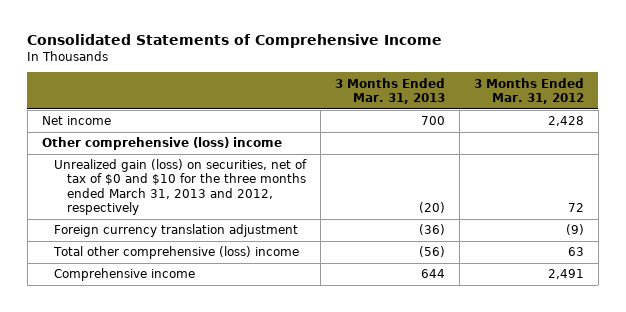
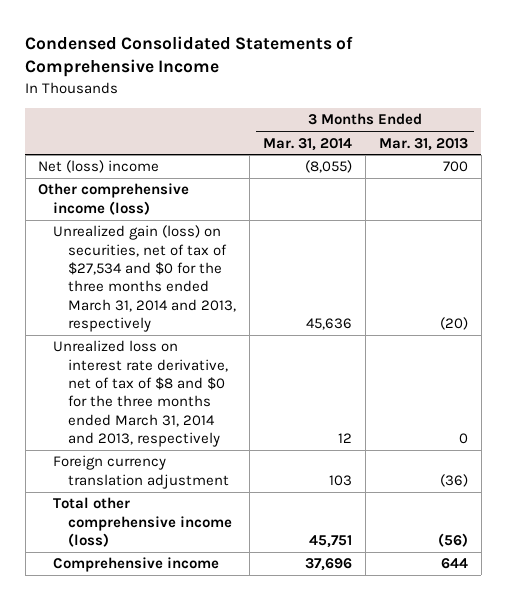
[27,34,443,49] Consolidated Statements of Comprehensive Income -> [25,35,354,78] Condensed Consolidated Statements of Comprehensive Income
[473,77,584,104] 3 Months Ended Mar. 31, 2012 -> none
none -> [262,137,352,151] Mar. 31, 2014
[41,116,111,126] Net income -> [38,160,160,174] Net (loss) income
[41,137,282,151] Other comprehensive (loss) income -> [38,183,190,215] Other comprehensive income (loss)
[54,159,308,215] Unrealized gain (loss) on securities, net of tax of $0 and $10 for the three months ended March 31, 2013 and 2012, respectively -> [53,225,237,332] Unrealized gain (loss) on securities, net of tax of $27,534 and $0 for the three months ended March 31, 2014 and 2013, respectively
none -> [53,340,229,447] Unrealized loss on interest rate derivative, net of tax of $8 and $0 for the three months ended March 31, 2014 and 2013, respectively
[53,246,300,260] Total other comprehensive (loss) income -> [53,497,233,548] Total other comprehensive income (loss)

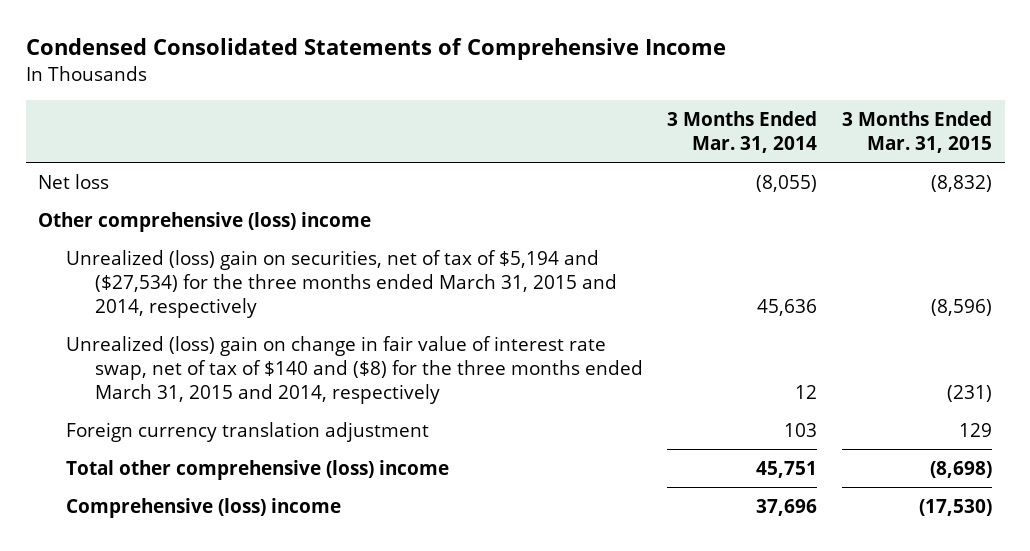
[378,137,468,151] Mar. 31, 2013 -> none
none -> [842,110,993,153] 3 Months Ended Mar. 31, 2015
[38,160,160,174] Net (loss) income -> [37,173,109,189] Net loss
[38,183,190,215] Other comprehensive income (loss) -> [37,211,371,232] Other comprehensive (loss) income
[53,225,237,332] Unrealized gain (loss) on securities, net of tax of $27,534 and $0 for the three months ended March 31, 2014 and 2013, respectively -> [66,249,617,318] Unrealized (loss) gain on securities, net of tax of $5,194 and ($27,534) for the three months ended March 31, 2015 and 2014, respectively
[53,340,229,447] Unrealized loss on interest rate derivative, net of tax of $8 and $0 for the three months ended March 31, 2014 and 2013, respectively -> [66,335,643,404] Unrealized (loss) gain on change in fair value of interest rate swap, net of tax of $140 and ($8) for the three months ended March 31, 2015 and 2014, respectively
[53,497,233,548] Total other comprehensive income (loss) -> [66,459,450,480] Total other comprehensive (loss) income
[53,557,220,573] Comprehensive income -> [66,497,342,518] Comprehensive (loss) income

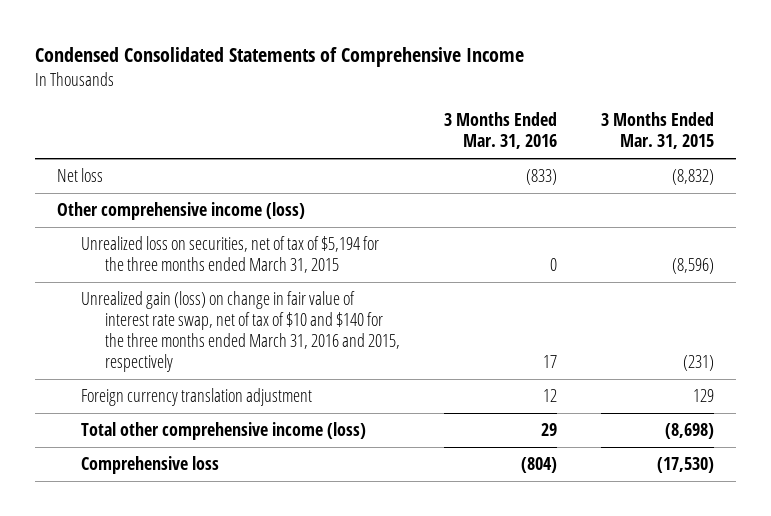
[667,110,818,153] 3 Months Ended Mar. 31, 2014 -> none
none -> [443,112,557,150] 3 Months Ended Mar. 31, 2016
[37,211,371,232] Other comprehensive (loss) income -> [57,202,306,221] Other comprehensive income (loss)
[66,249,617,318] Unrealized (loss) gain on securities, net of tax of $5,194 and ($27,534) for the three months ended March 31, 2015 and 2014, respectively -> [81,236,380,274] Unrealized loss on securities, net of tax of $5,194 for the three months ended March 31, 2015
[66,335,643,404] Unrealized (loss) gain on change in fair value of interest rate swap, net of tax of $140 and ($8) for the three months ended March 31, 2015 and 2014, respectively -> [81,291,401,372] Unrealized gain (loss) on change in fair value of interest rate swap, net of tax of $10 and $140 for the three months ended March 31, 2016 and 2015, respectively
[66,459,450,480] Total other comprehensive (loss) income -> [81,422,367,441] Total other comprehensive income (loss)
[66,497,342,518] Comprehensive (loss) income -> [81,456,220,475] Comprehensive loss

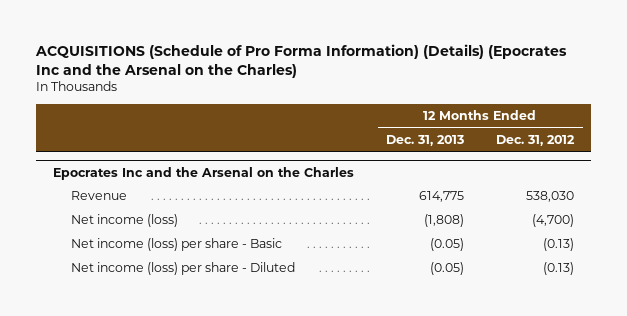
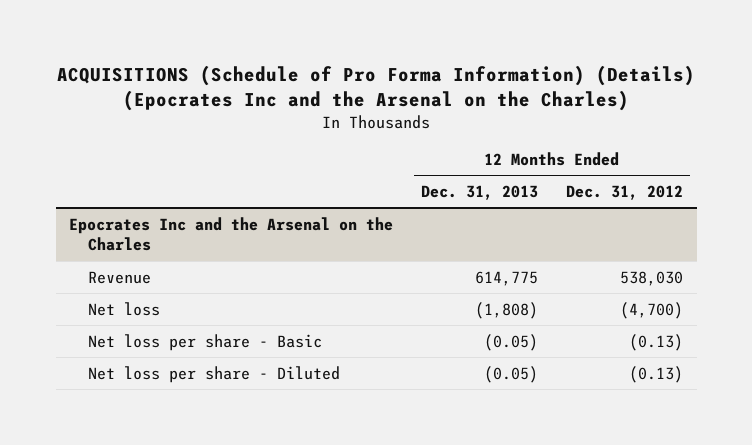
[70,214,178,228] Net income (loss) -> [87,301,160,316] Net loss
[70,238,282,252] Net income (loss) per share - Basic -> [87,333,322,351] Net loss per share - Basic
[70,262,295,276] Net income (loss) per share - Diluted -> [87,365,340,383] Net loss per share - Diluted

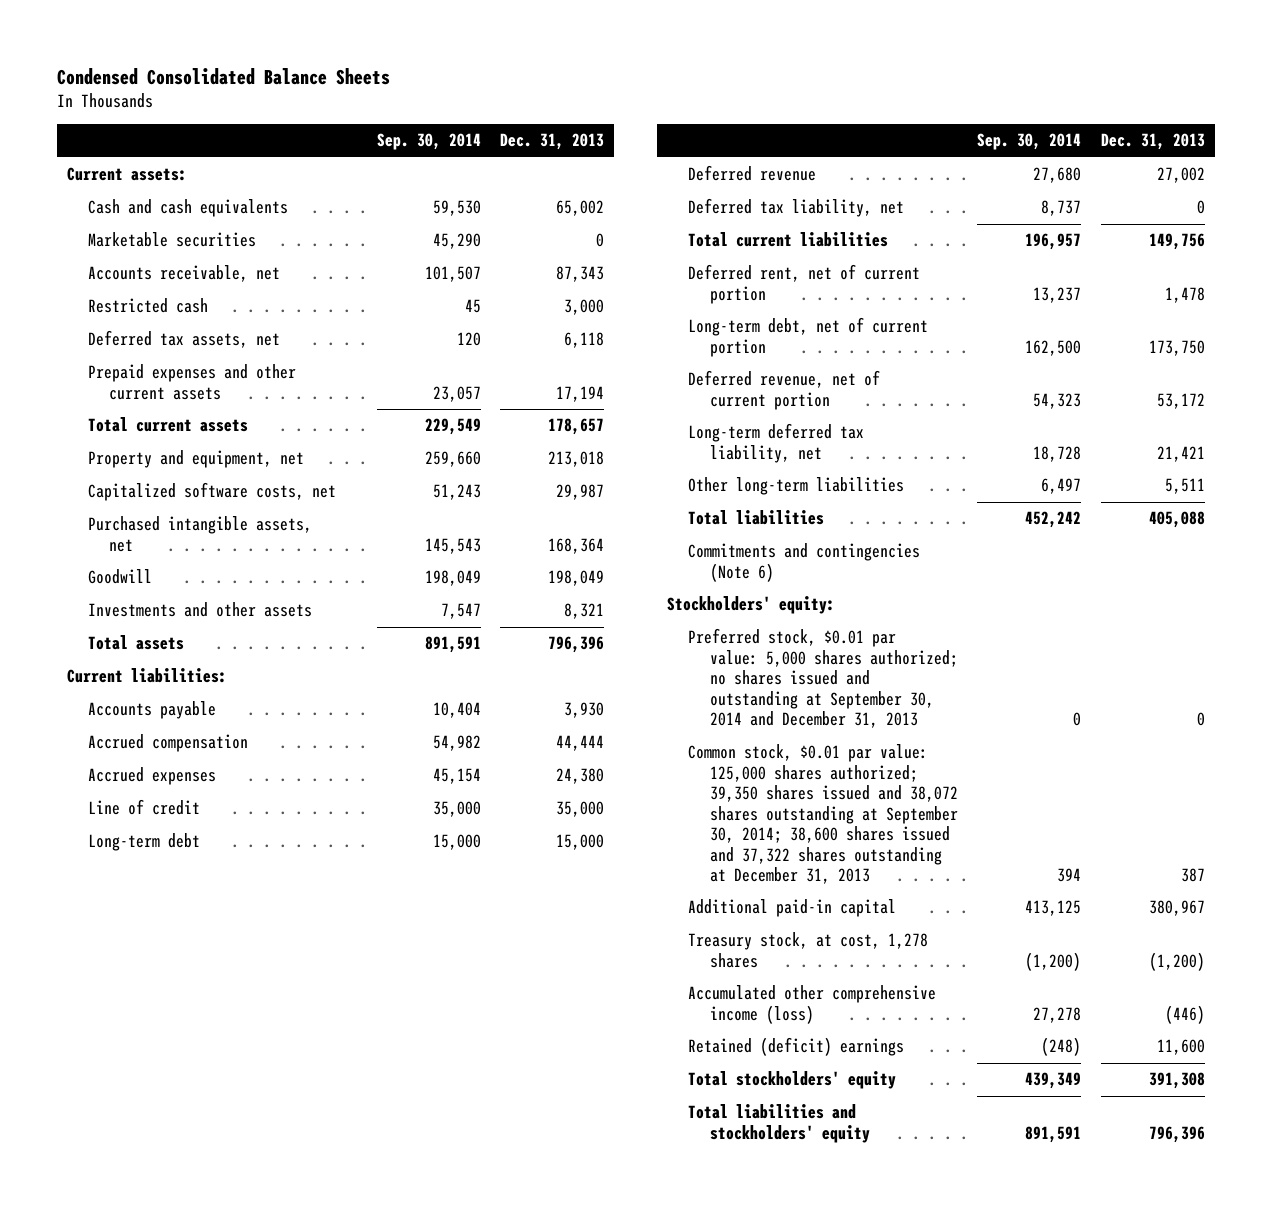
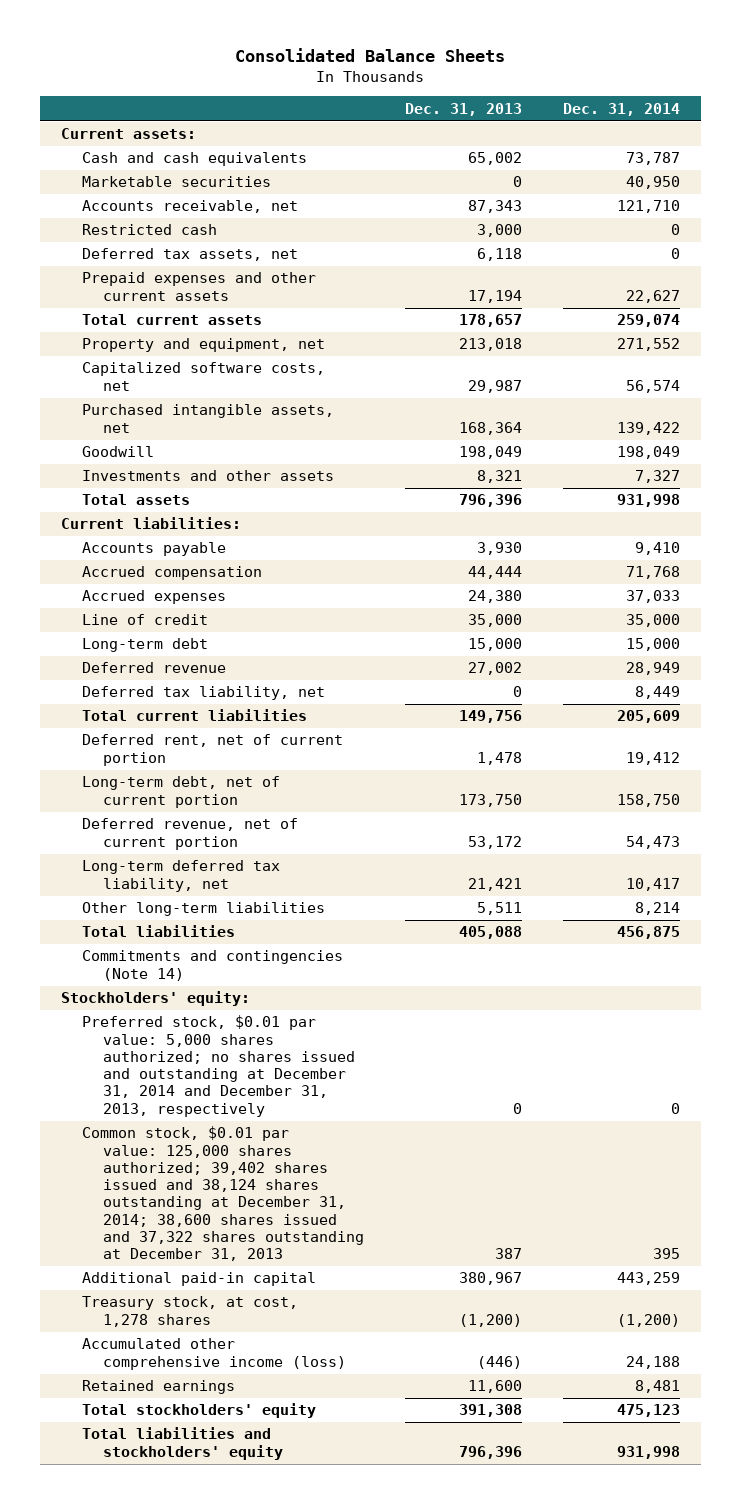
[56,67,390,85] Condensed Consolidated Balance Sheets -> [235,48,506,63] Consolidated Balance Sheets
[376,133,481,151] Sep. 30, 2014 -> none
none -> [563,102,681,116] Dec. 31, 2014
[688,543,921,582] Commitments and contingencies (Note 6) -> [81,950,343,981] Commitments and contingencies (Note 14)
[688,628,958,729] Preferred stock, $0.01 par value: 5,000 shares authorized; no shares issued and outstanding at September 30, 2014 and December 31, 2013 -> [81,1015,355,1117] Preferred stock, $0.01 par value: 5,000 shares authorized; no shares issued and outstanding at December 31, 2014 and December 31, 2013, respectively
[688,744,958,885] Common stock, $0.01 par value: 125,000 shares authorized; 39,350 shares issued and 38,072 shares outstanding at September 30, 2014; 38,600 shares issued and 37,322 shares outstanding at December 31, 2013 -> [81,1126,364,1262] Common stock, $0.01 par value: 125,000 shares authorized; 39,402 shares issued and 38,124 shares outstanding at December 31, 2014; 38,600 shares issued and 37,322 shares outstanding at December 31, 2013
[688,1037,905,1057] Retained (deficit) earnings -> [81,1380,235,1395] Retained earnings

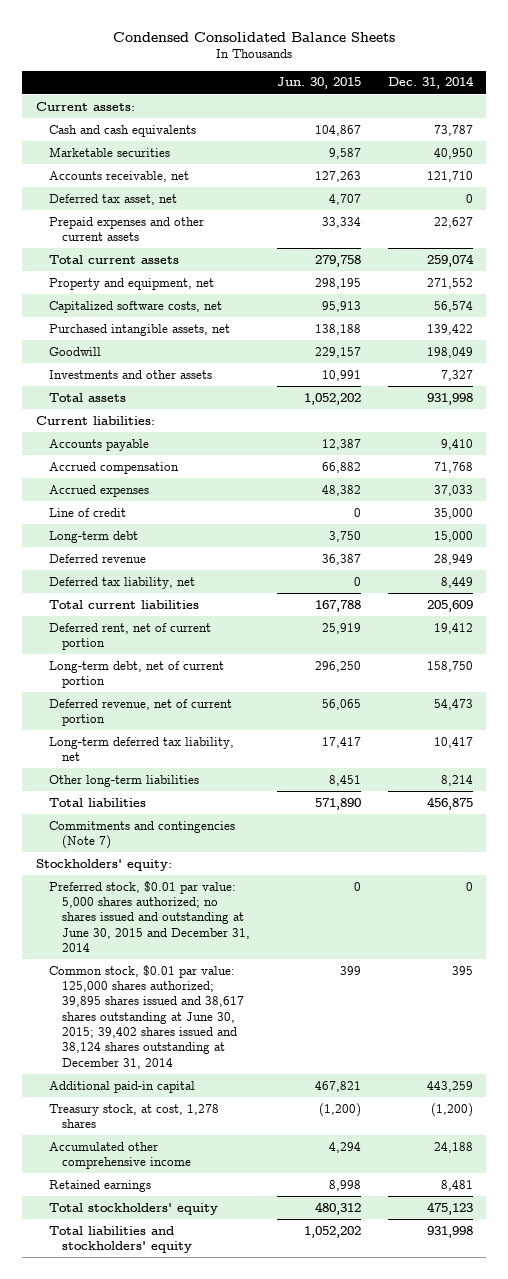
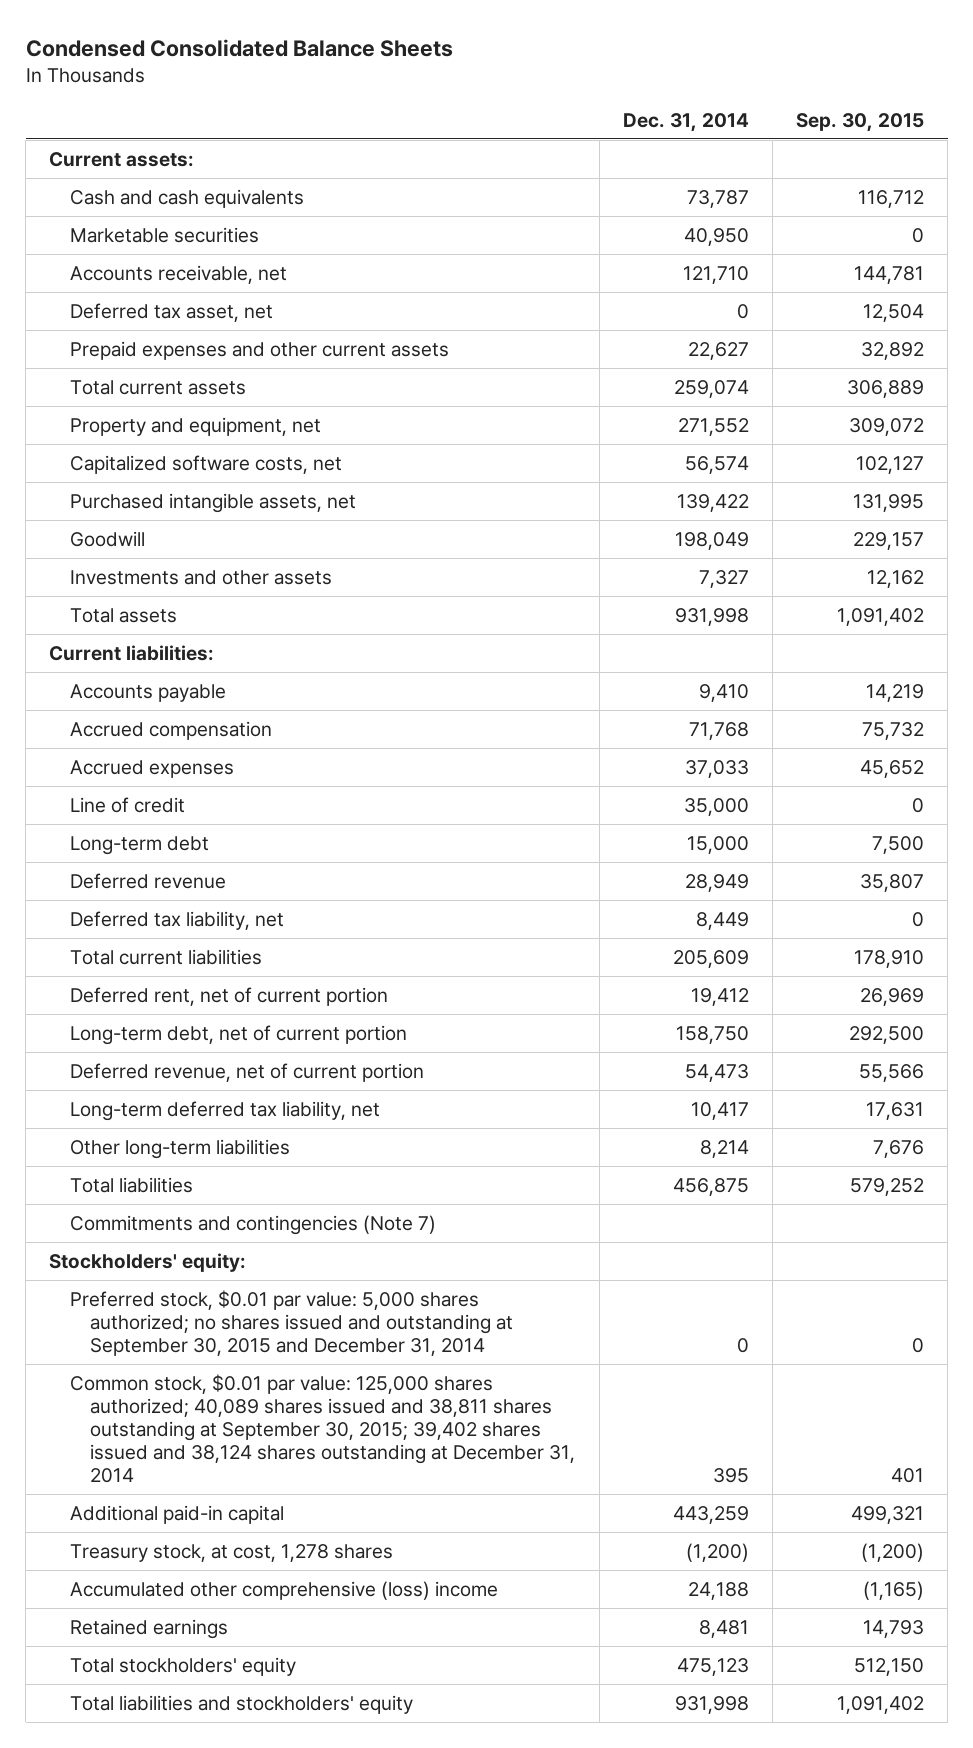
[276,77,361,90] Jun. 30, 2015 -> none
none -> [795,112,924,132] Sep. 30, 2015
[48,880,250,953] Preferred stock, $0.01 par value: 5,000 shares authorized; no shares issued and outstanding at June 30, 2015 and December 31, 2014 -> [69,1289,514,1356] Preferred stock, $0.01 par value: 5,000 shares authorized; no shares issued and outstanding at September 30, 2015 and December 31, 2014
[48,964,244,1069] Common stock, $0.01 par value: 125,000 shares authorized; 39,895 shares issued and 38,617 shares outstanding at June 30, 2015; 39,402 shares issued and 38,124 shares outstanding at December 31, 2014 -> [69,1373,576,1483] Common stock, $0.01 par value: 125,000 shares authorized; 40,089 shares issued and 38,811 shares outstanding at September 30, 2015; 39,402 shares issued and 38,124 shares outstanding at December 31, 2014
[48,1141,191,1170] Accumulated other comprehensive income -> [69,1580,498,1600] Accumulated other comprehensive (loss) income

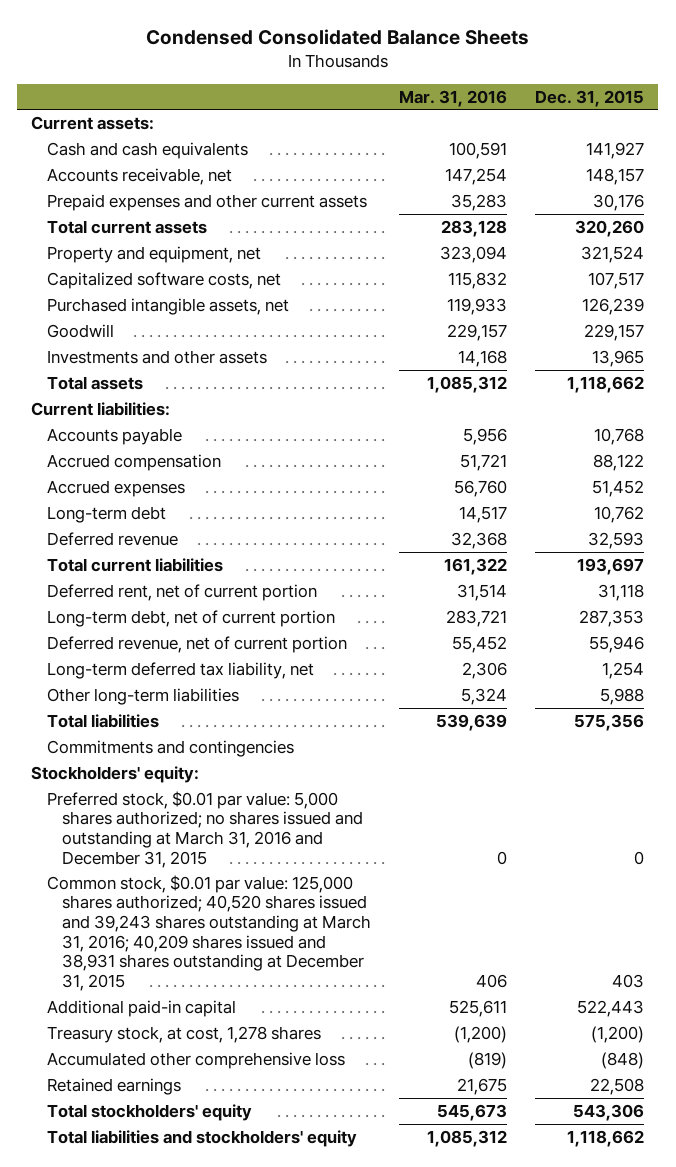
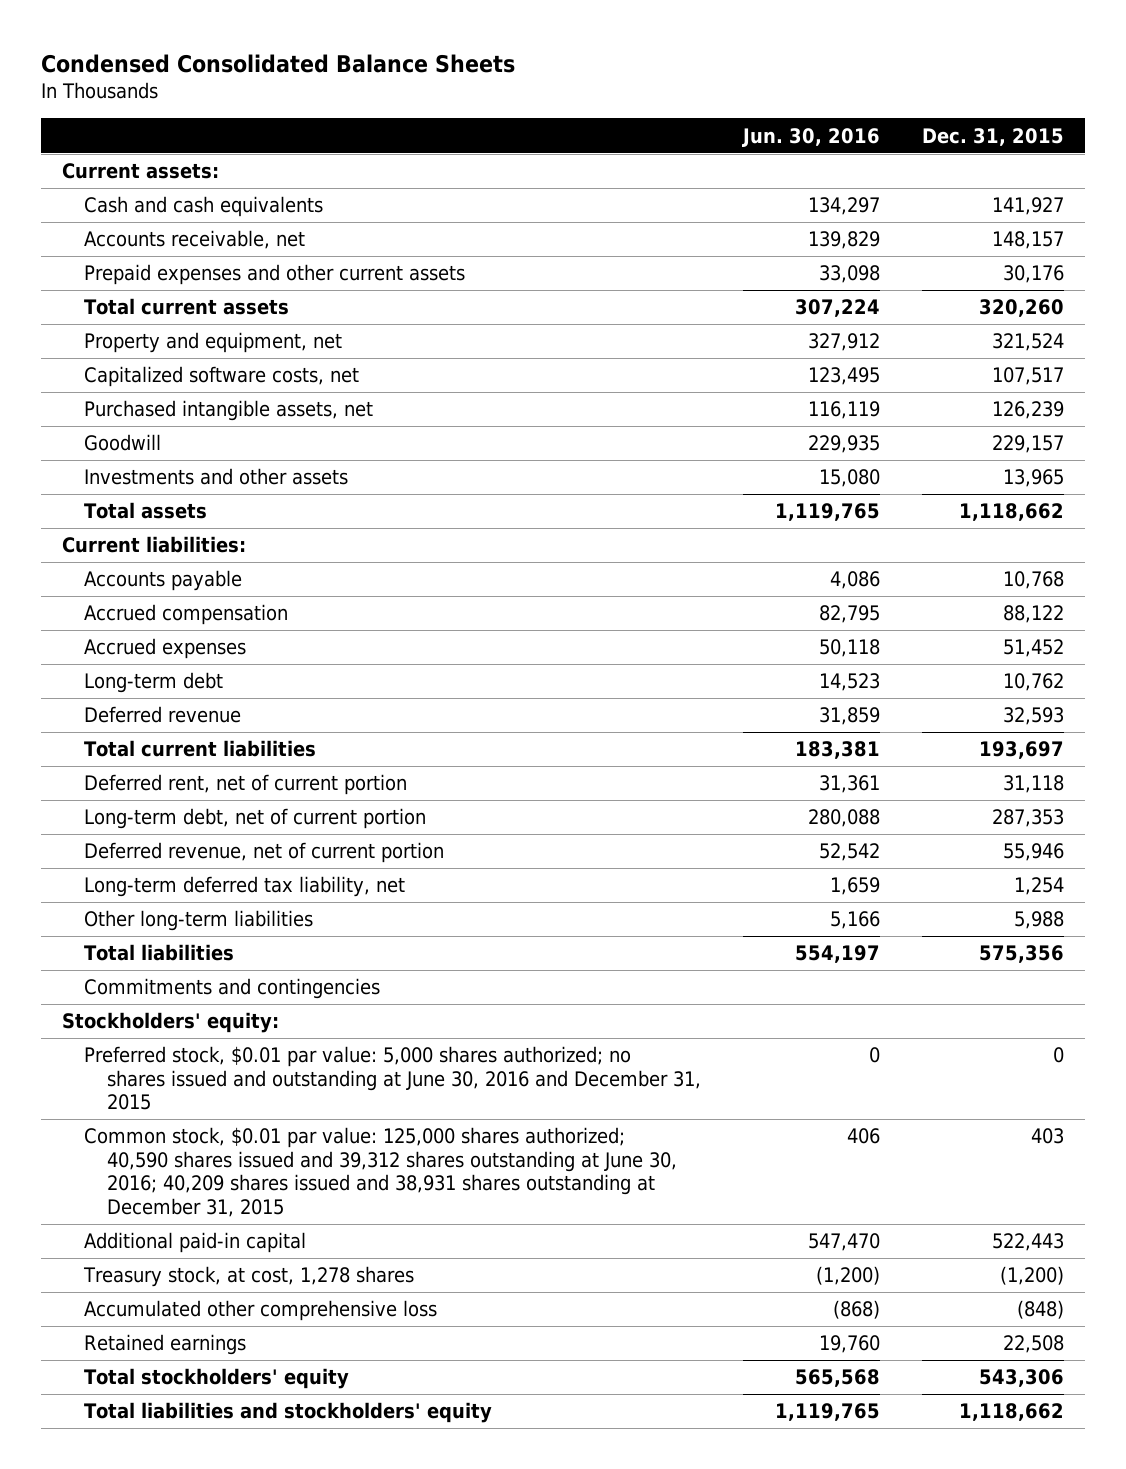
[398,89,507,107] Mar. 31, 2016 -> none
none -> [742,127,881,147] Jun. 30, 2016
[46,790,363,868] Preferred stock, $0.01 par value: 5,000 shares authorized; no shares issued and outstanding at March 31, 2016 and December 31, 2015 -> [84,1046,702,1111] Preferred stock, $0.01 par value: 5,000 shares authorized; no shares issued and outstanding at June 30, 2016 and December 31, 2015
[46,874,371,991] Common stock, $0.01 par value: 125,000 shares authorized; 40,520 shares issued and 39,243 shares outstanding at March 31, 2016; 40,209 shares issued and 38,931 shares outstanding at December 31, 2015 -> [84,1127,678,1217] Common stock, $0.01 par value: 125,000 shares authorized; 40,590 shares issued and 39,312 shares outstanding at June 30, 2016; 40,209 shares issued and 38,931 shares outstanding at December 31, 2015

